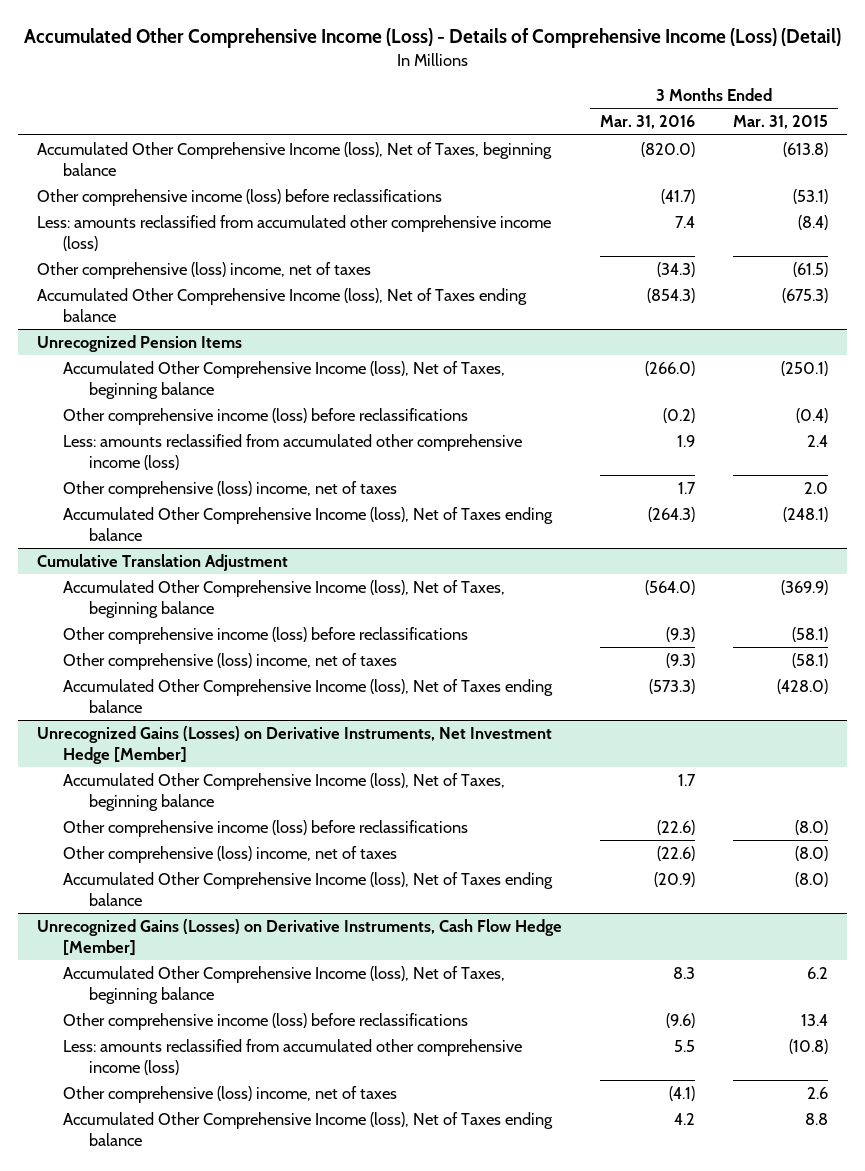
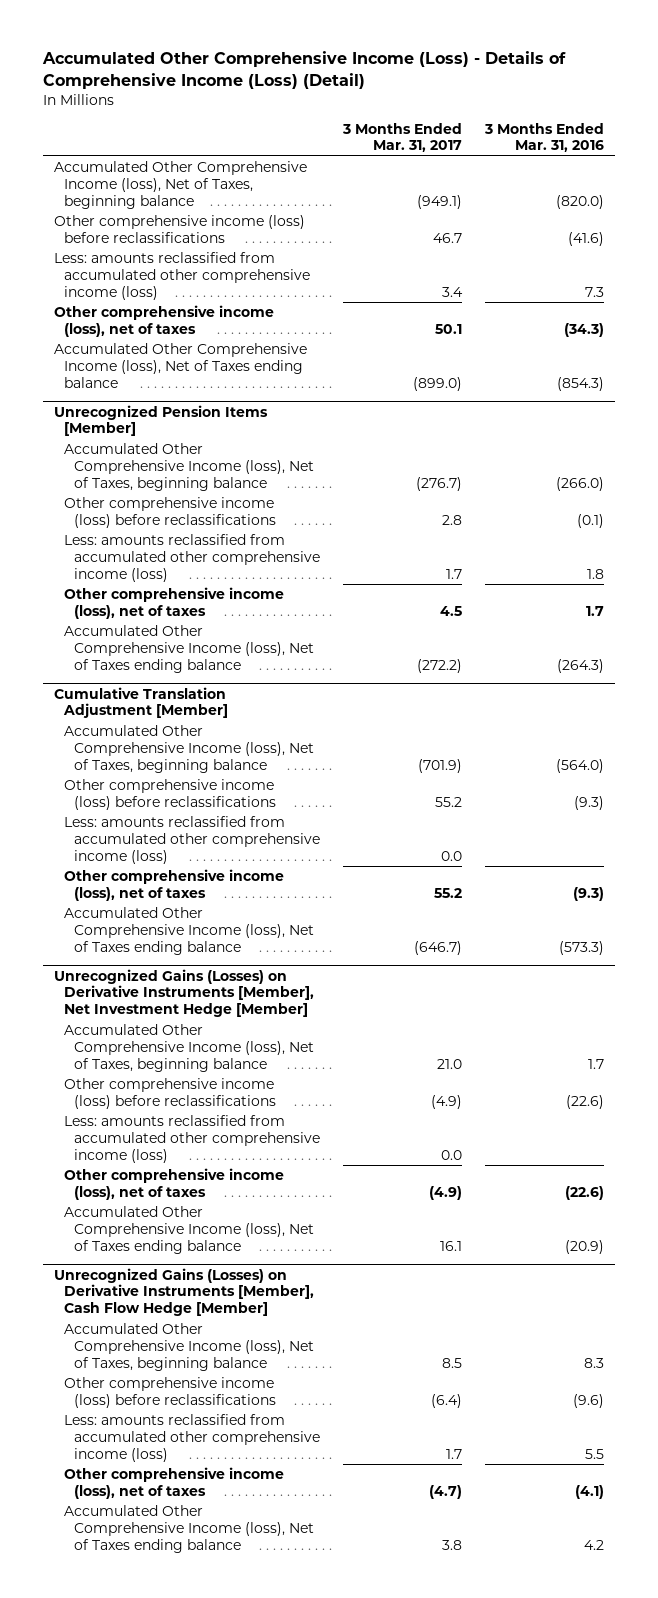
[733,115,829,130] Mar. 31, 2015 -> none
none -> [342,122,463,153] 3 Months Ended Mar. 31, 2017
[661,188,696,204] (41.7) -> [567,231,604,246] (41.6)
[675,215,696,228] 7.4 -> [584,286,604,297] 7.3
[36,261,371,279] Other comprehensive (loss) income, net of taxes -> [54,305,275,337] Other comprehensive income (loss), net of taxes
[36,334,242,352] Unrecognized Pension Items -> [54,404,269,437] Unrecognized Pension Items [Member]
[663,407,696,423] (0.2) -> [576,513,604,528] (0.1)
[677,434,696,447] 1.9 -> [586,568,604,579] 1.8
[62,480,397,498] Other comprehensive (loss) income, net of taxes -> [64,587,285,619] Other comprehensive income (loss), net of taxes
[36,553,288,571] Cumulative Translation Adjustment -> [54,686,229,719] Cumulative Translation Adjustment [Member]
none -> [64,816,321,864] Less: amounts reclassified from accumulated other comprehensive income (loss)
[62,652,397,670] Other comprehensive (loss) income, net of taxes -> [64,869,285,901] Other comprehensive income (loss), net of taxes
[36,725,552,764] Unrecognized Gains (Losses) on Derivative Instruments, Net Investment Hedge [Member] -> [54,968,315,1018] Unrecognized Gains (Losses) on Derivative Instruments [Member], Net Investment Hedge [Member]
none -> [64,1115,321,1163] Less: amounts reclassified from accumulated other comprehensive income (loss)
[62,845,397,863] Other comprehensive (loss) income, net of taxes -> [64,1168,285,1200] Other comprehensive income (loss), net of taxes
[36,918,562,956] Unrecognized Gains (Losses) on Derivative Instruments, Cash Flow Hedge [Member] -> [54,1267,315,1317] Unrecognized Gains (Losses) on Derivative Instruments [Member], Cash Flow Hedge [Member]
[62,1085,397,1103] Other comprehensive (loss) income, net of taxes -> [64,1467,285,1499] Other comprehensive income (loss), net of taxes

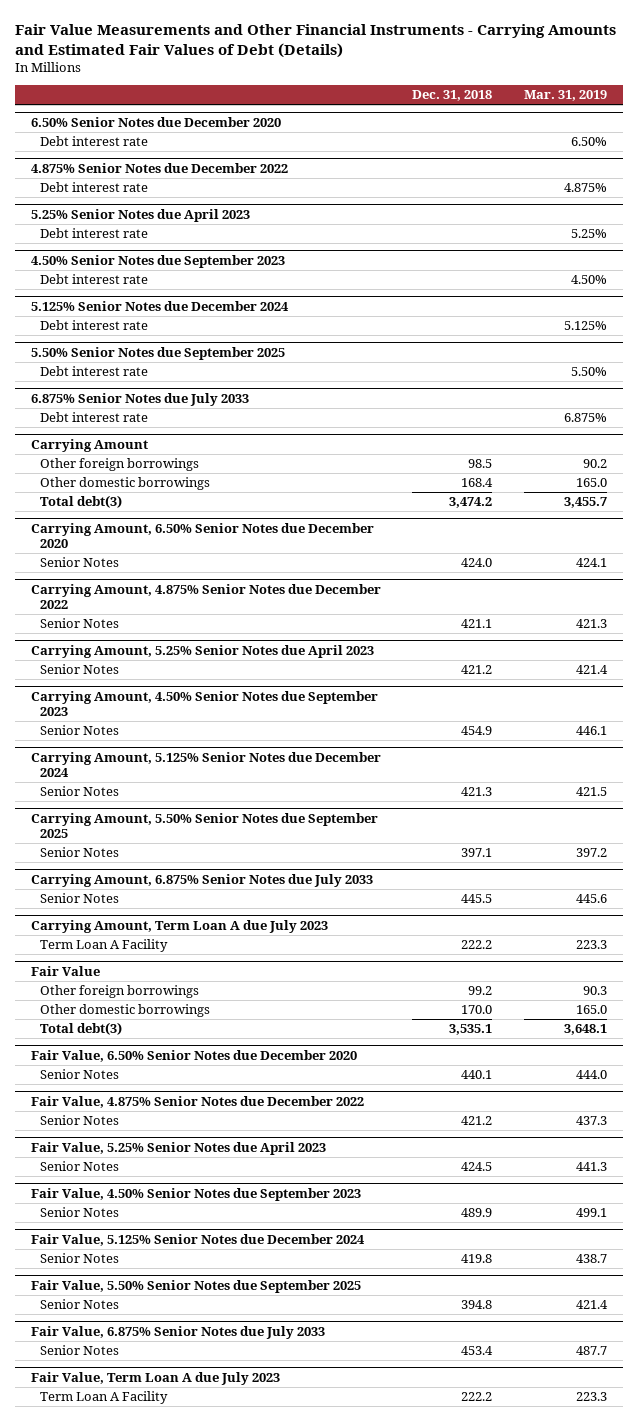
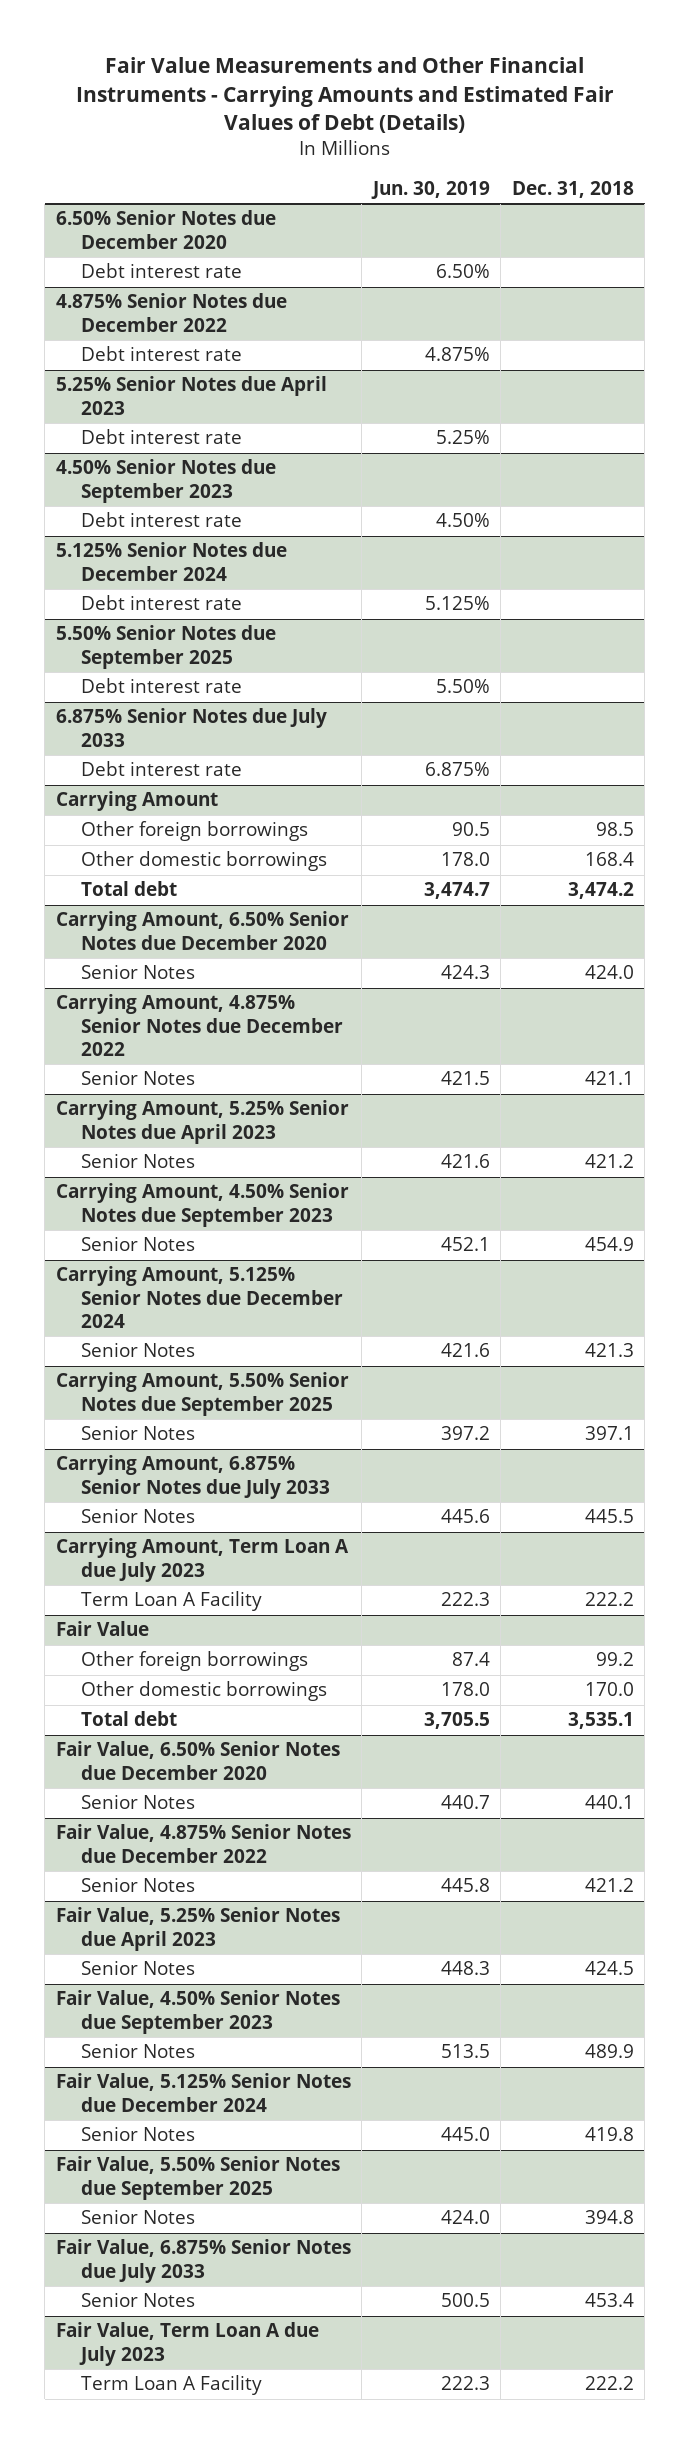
[524,90,608,102] Mar. 31, 2019 -> none
none -> [370,180,490,199] Jun. 30, 2019
[39,495,122,509] Total debt(3) -> [80,881,177,897] Total debt
[39,1022,122,1036] Total debt(3) -> [80,1711,177,1727] Total debt

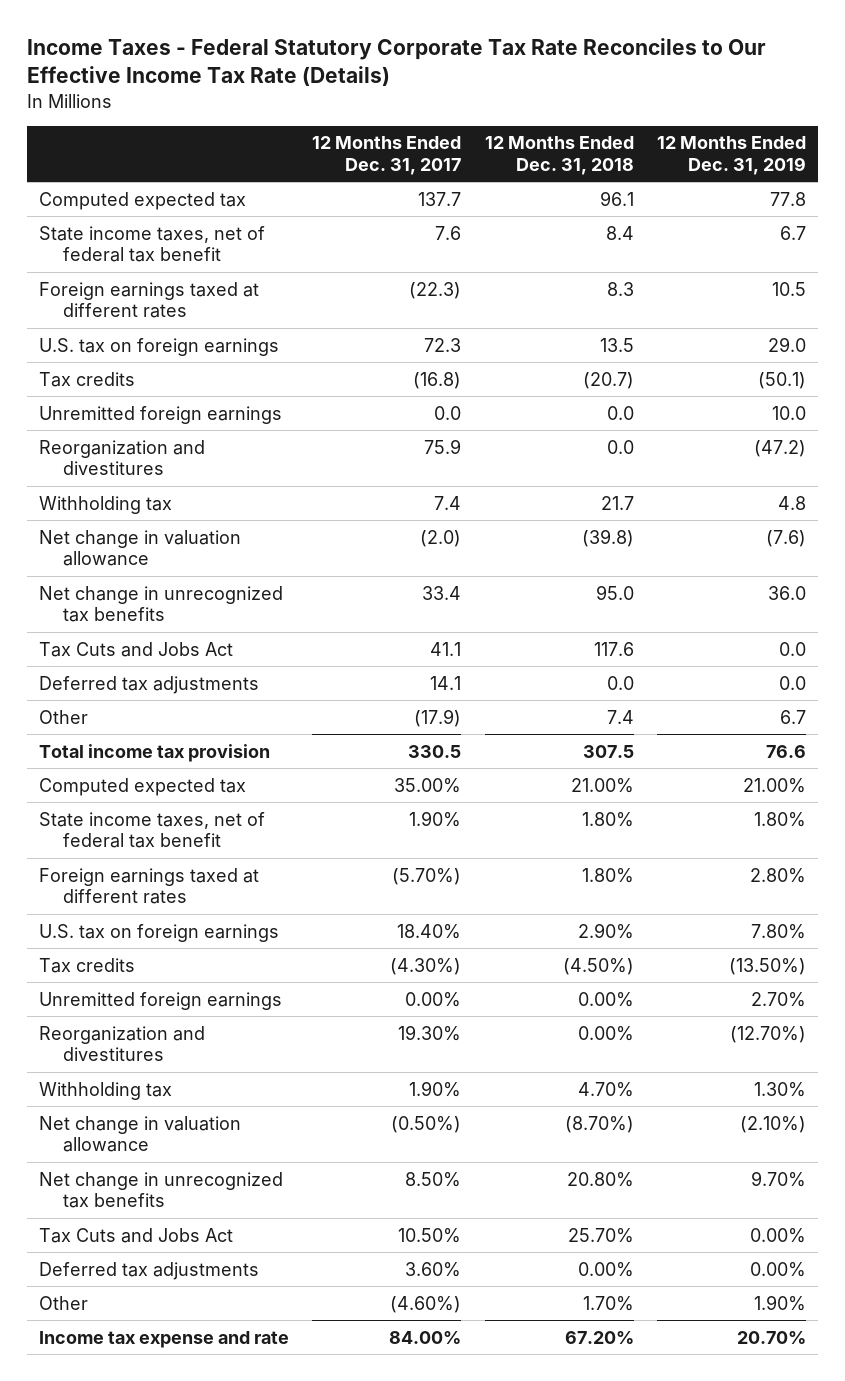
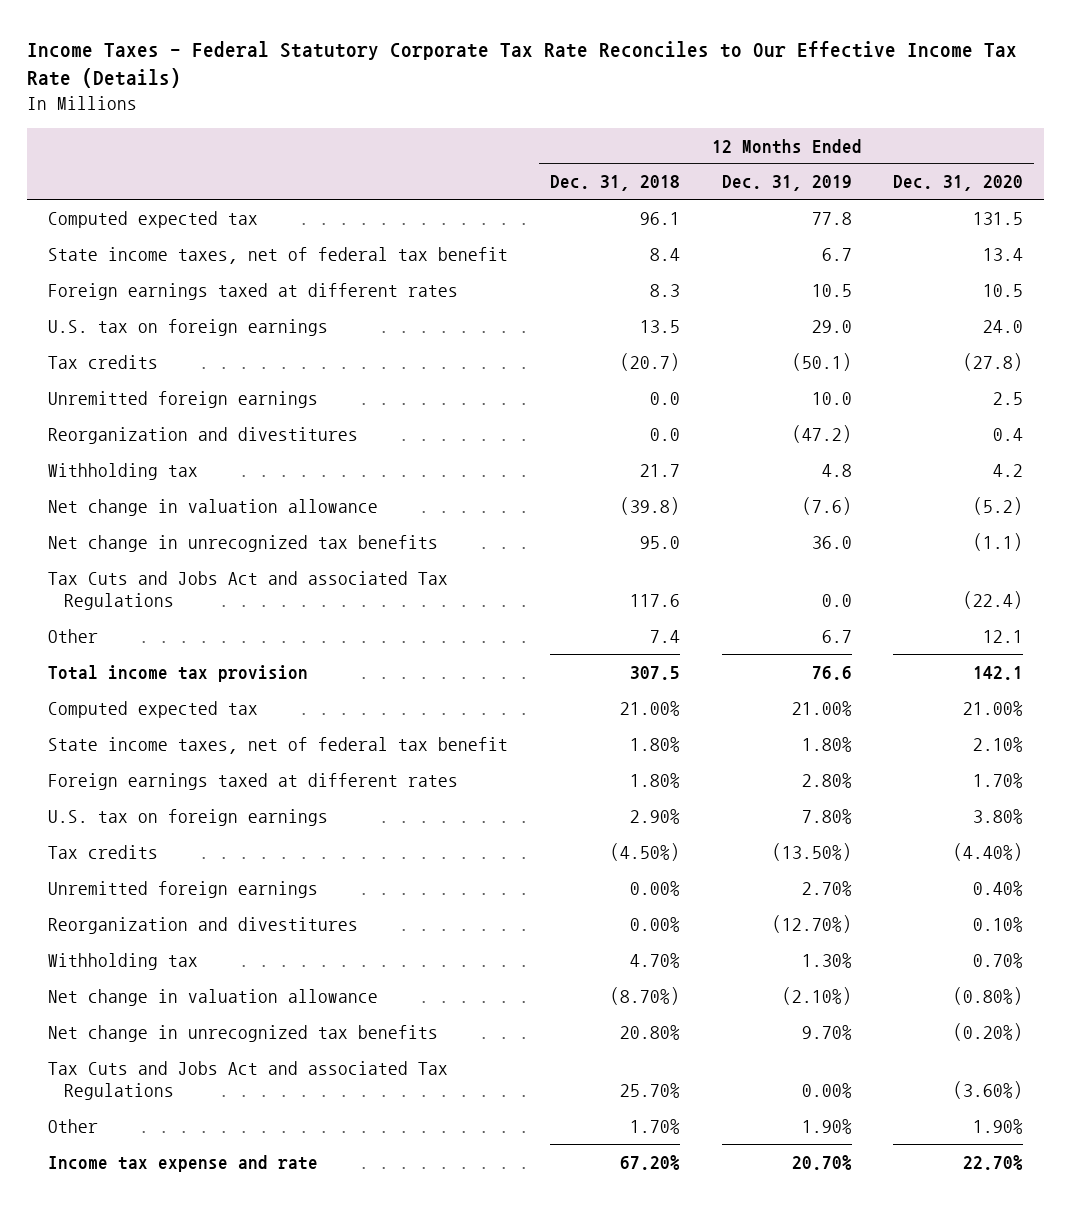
[312,136,462,176] 12 Months Ended Dec. 31, 2017 -> none
none -> [893,175,1024,192] Dec. 31, 2020
[38,675,259,694] Deferred tax adjustments -> none
[38,641,233,657] Tax Cuts and Jobs Act -> [47,570,448,611] Tax Cuts and Jobs Act and associated Tax Regulations
[38,1261,259,1280] Deferred tax adjustments -> none
[38,1227,233,1243] Tax Cuts and Jobs Act -> [47,1060,448,1101] Tax Cuts and Jobs Act and associated Tax Regulations

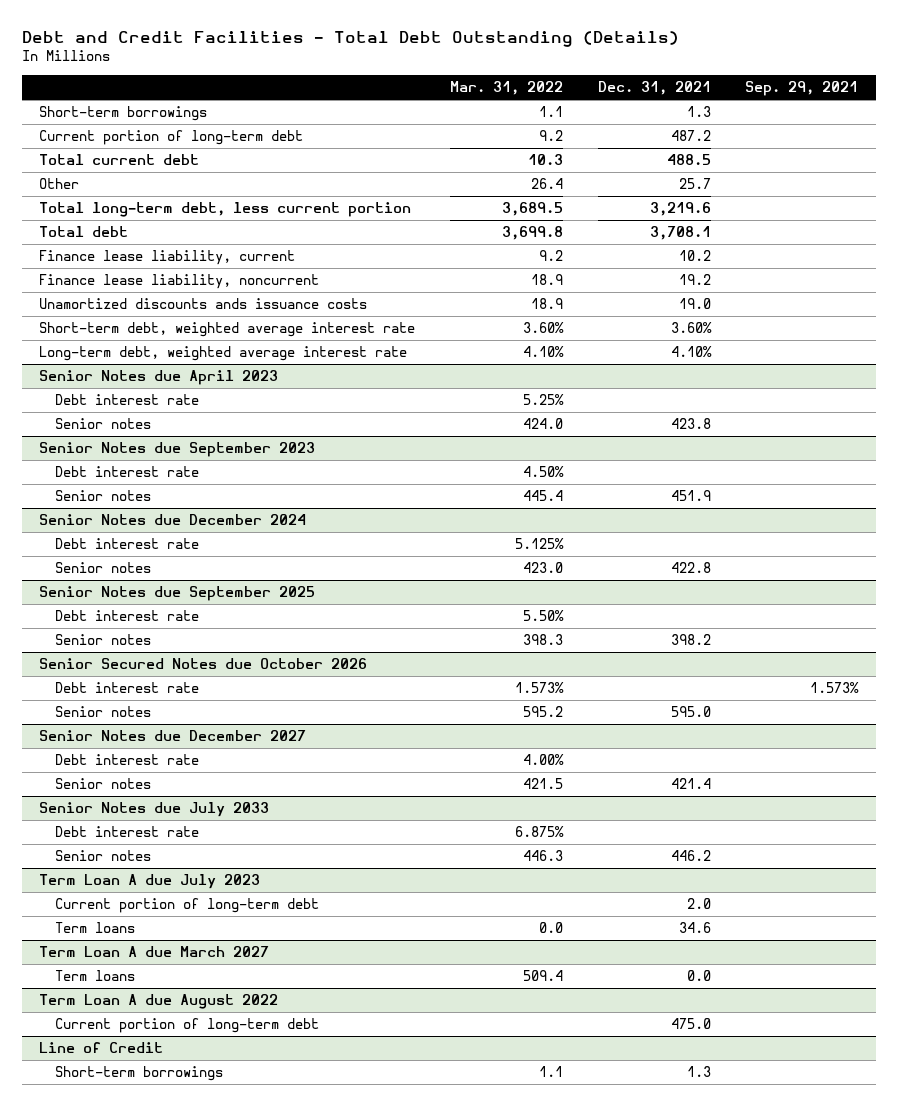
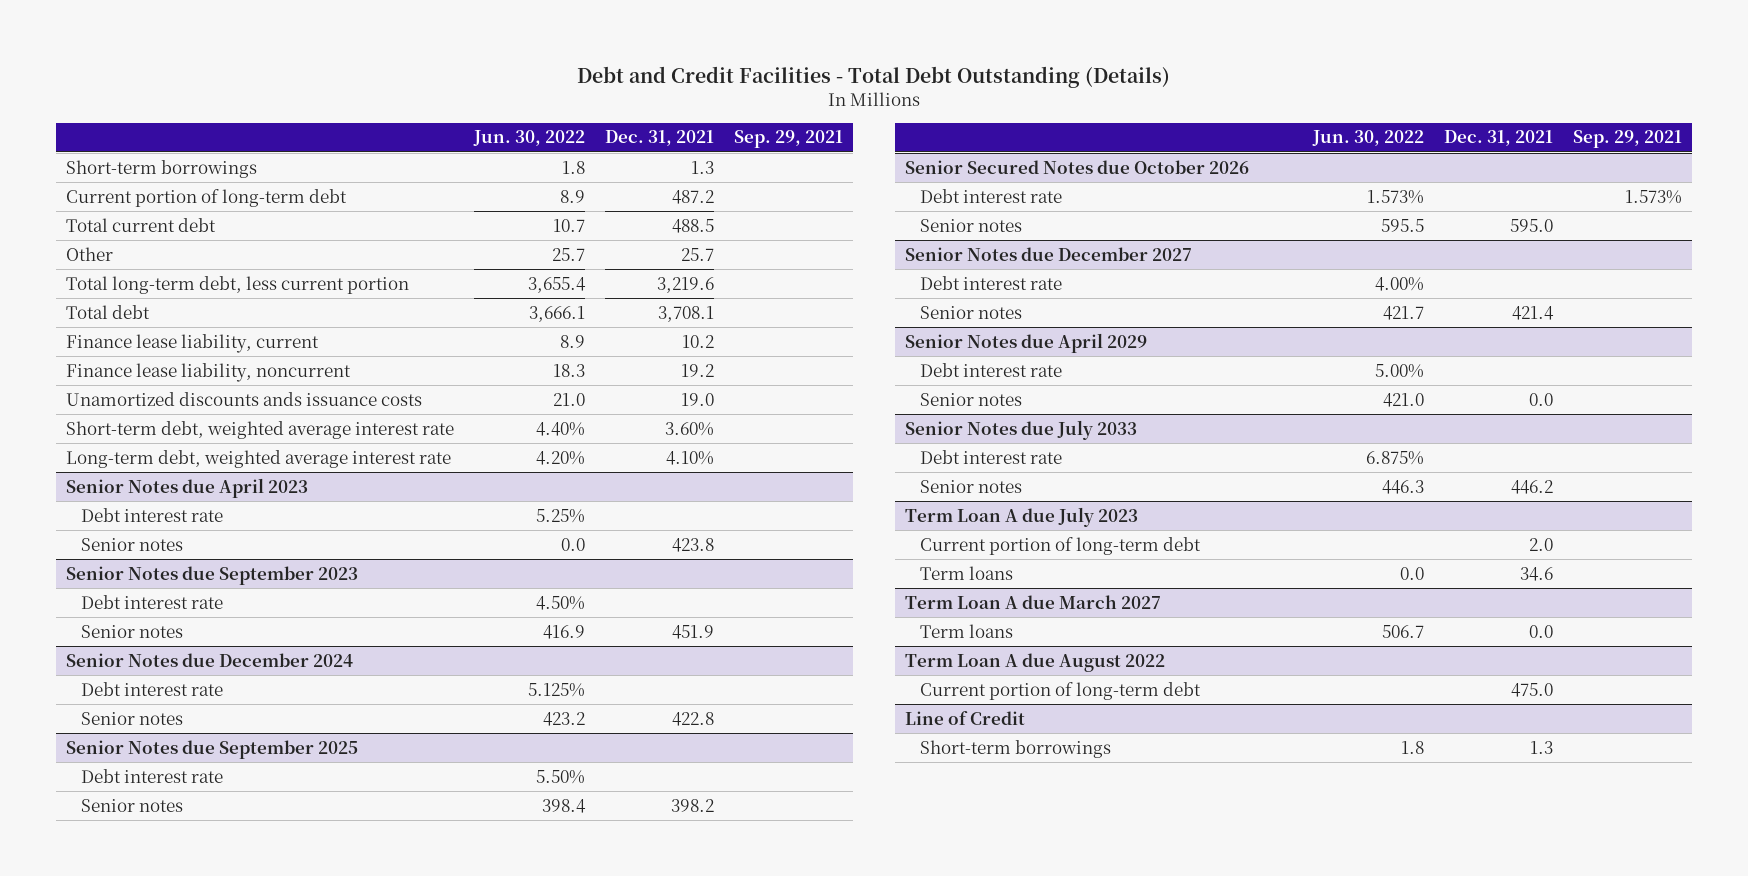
[449,81,563,96] Mar. 31, 2022 -> none
none -> [473,130,586,147] Jun. 30, 2022
none -> [905,332,1148,353] Senior Notes due April 2029
none -> [920,362,1063,377] Debt interest rate
none -> [920,392,1023,406] Senior notes

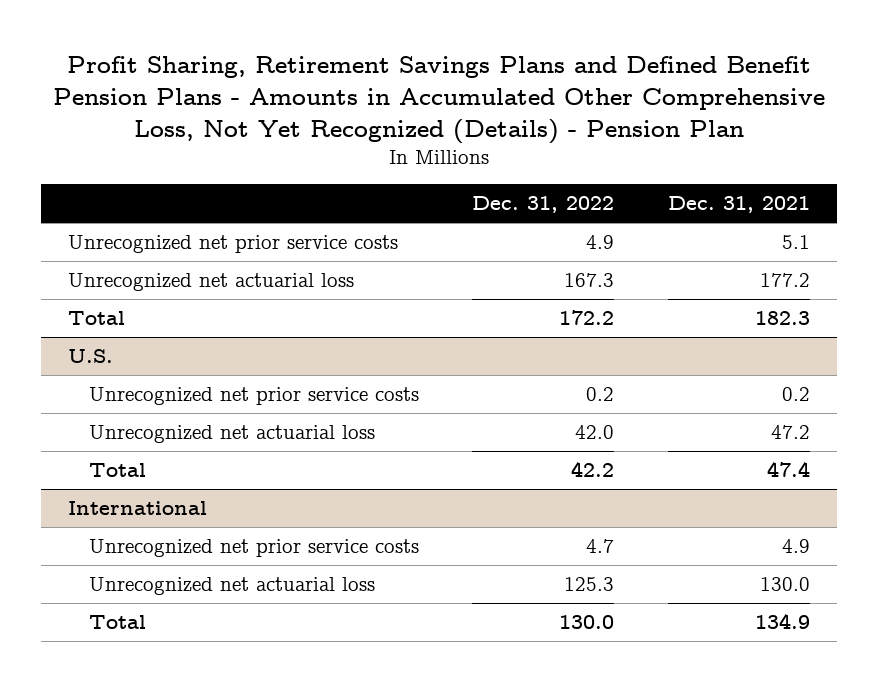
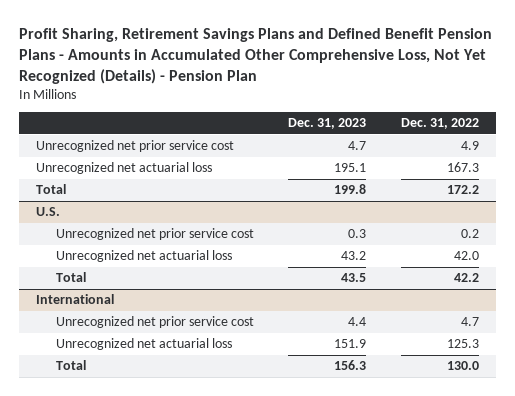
[668,196,811,214] Dec. 31, 2021 -> none
none -> [288,118,367,130] Dec. 31, 2023
[68,234,399,253] Unrecognized net prior service costs -> [35,140,234,153] Unrecognized net prior service cost
[88,386,419,405] Unrecognized net prior service costs -> [55,228,254,241] Unrecognized net prior service cost
[88,538,419,557] Unrecognized net prior service costs -> [55,316,254,329] Unrecognized net prior service cost

